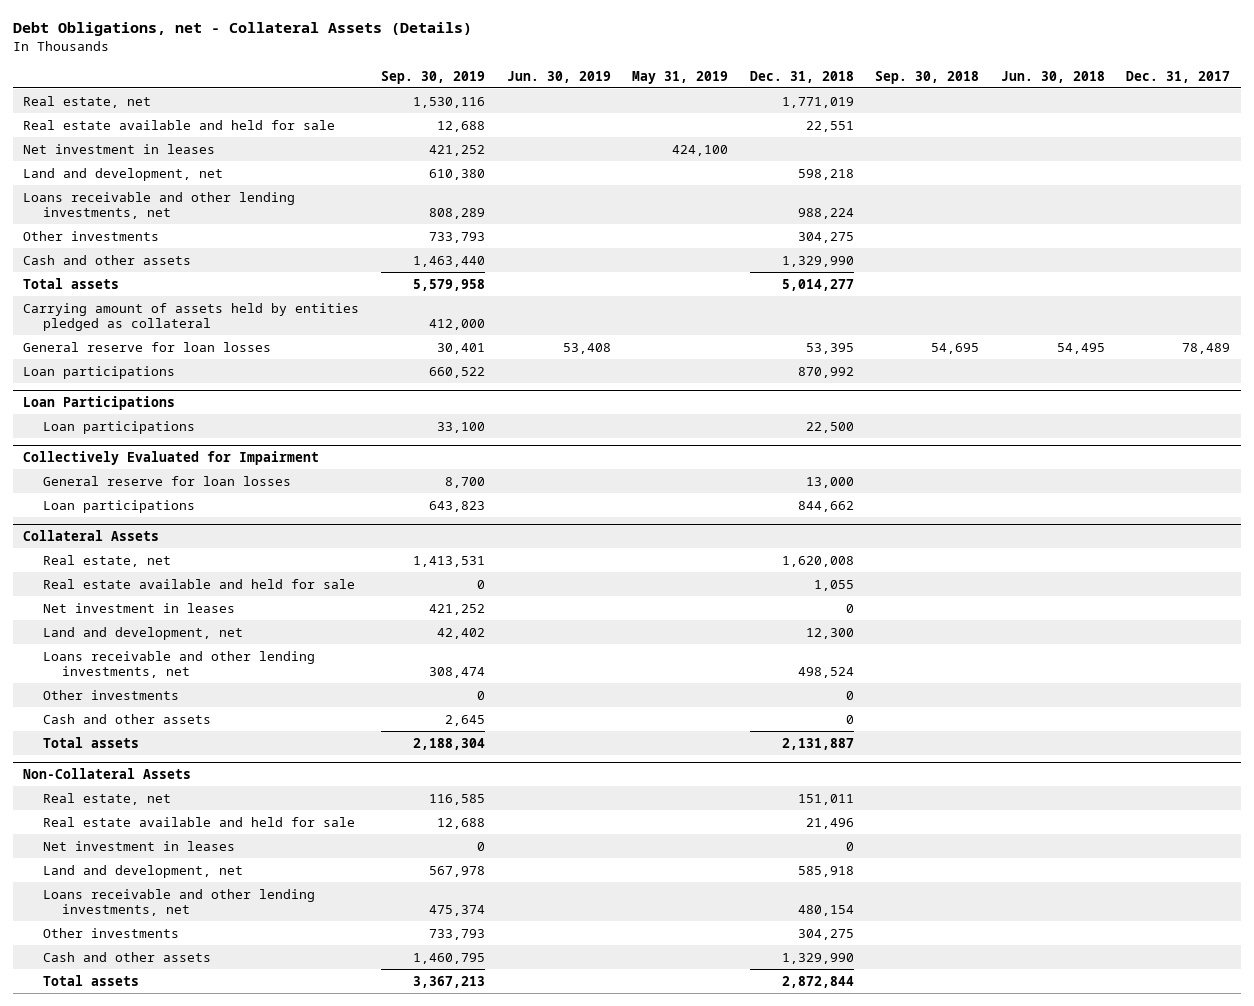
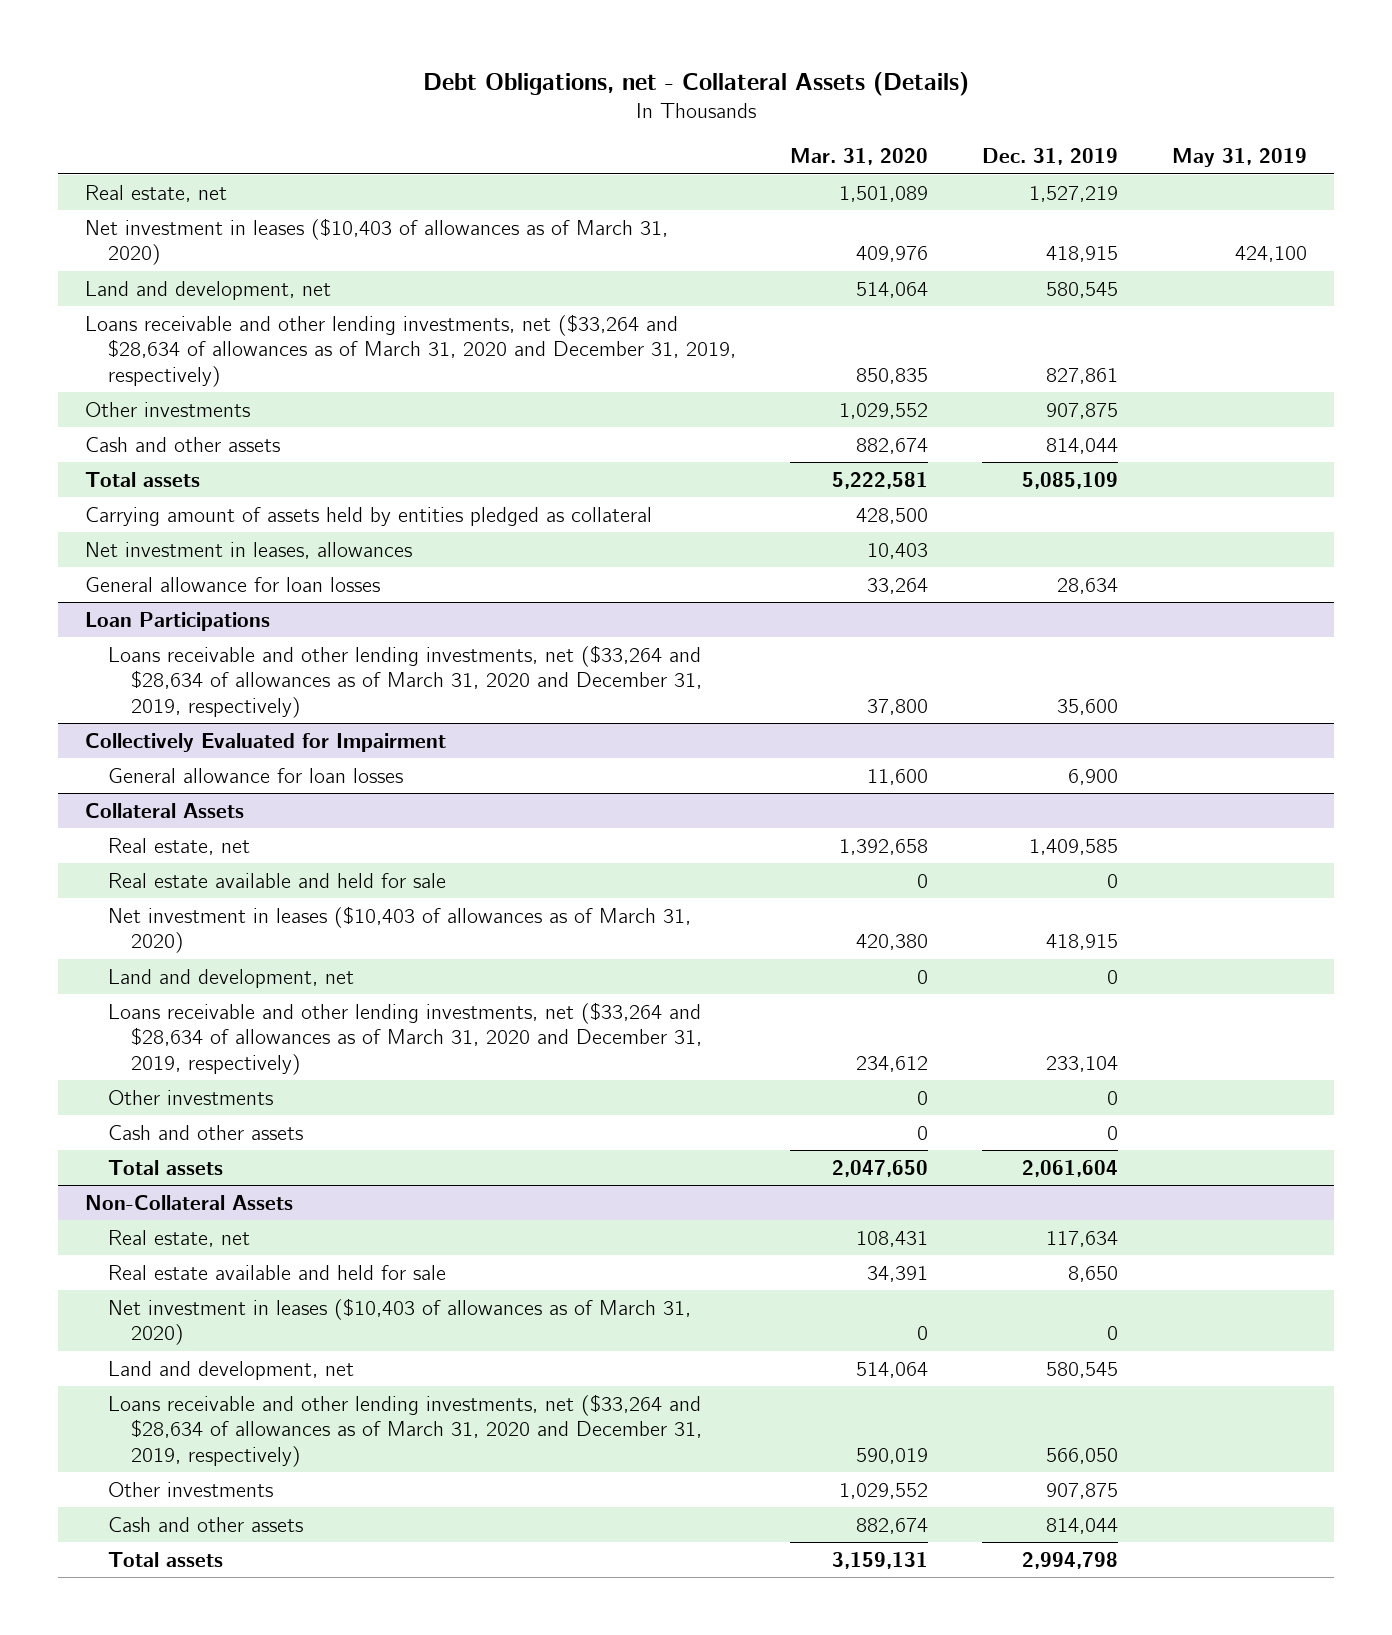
[380,70,485,84] Sep. 30, 2019 -> none
[506,70,611,83] Jun. 30, 2019 -> none
[749,70,854,83] Dec. 31, 2018 -> none
[875,70,980,84] Sep. 30, 2018 -> none
[1000,70,1105,83] Jun. 30, 2018 -> none
[1126,70,1231,83] Dec. 31, 2017 -> none
none -> [790,148,929,166] Mar. 31, 2020
none -> [982,148,1119,166] Dec. 31, 2019
[23,119,336,130] Real estate available and held for sale -> none
[23,143,216,154] Net investment in leases -> [85,217,669,266] Net investment in leases ($10,403 of allowances as of March 31, 2020)
[23,191,296,219] Loans receivable and other lending investments, net -> none
none -> [85,313,737,387] Loans receivable and other lending investments, net ($33,264 and $28,634 of allowances as of March 31, 2020 and December 31, 2019, respectively)
[23,365,176,379] Loan participations -> none
none -> [85,541,413,559] Net investment in leases, allowances
[23,341,272,352] General reserve for loan losses -> [85,576,381,592] General allowance for loan losses
[42,420,195,434] Loan participations -> [108,644,703,718] Loans receivable and other lending investments, net ($33,264 and $28,634 of allowances as of March 31, 2020 and December 31, 2019, respectively)
[42,499,195,513] Loan participations -> none
[42,475,291,486] General reserve for loan losses -> [108,767,404,783] General allowance for loan losses
[42,602,235,613] Net investment in leases -> [108,905,692,954] Net investment in leases ($10,403 of allowances as of March 31, 2020)
[42,650,315,678] Loans receivable and other lending investments, net -> none
none -> [108,1001,703,1075] Loans receivable and other lending investments, net ($33,264 and $28,634 of allowances as of March 31, 2020 and December 31, 2019, respectively)
[42,840,235,851] Net investment in leases -> [108,1297,692,1346] Net investment in leases ($10,403 of allowances as of March 31, 2020)
[42,888,315,916] Loans receivable and other lending investments, net -> none
none -> [108,1393,703,1467] Loans receivable and other lending investments, net ($33,264 and $28,634 of allowances as of March 31, 2020 and December 31, 2019, respectively)

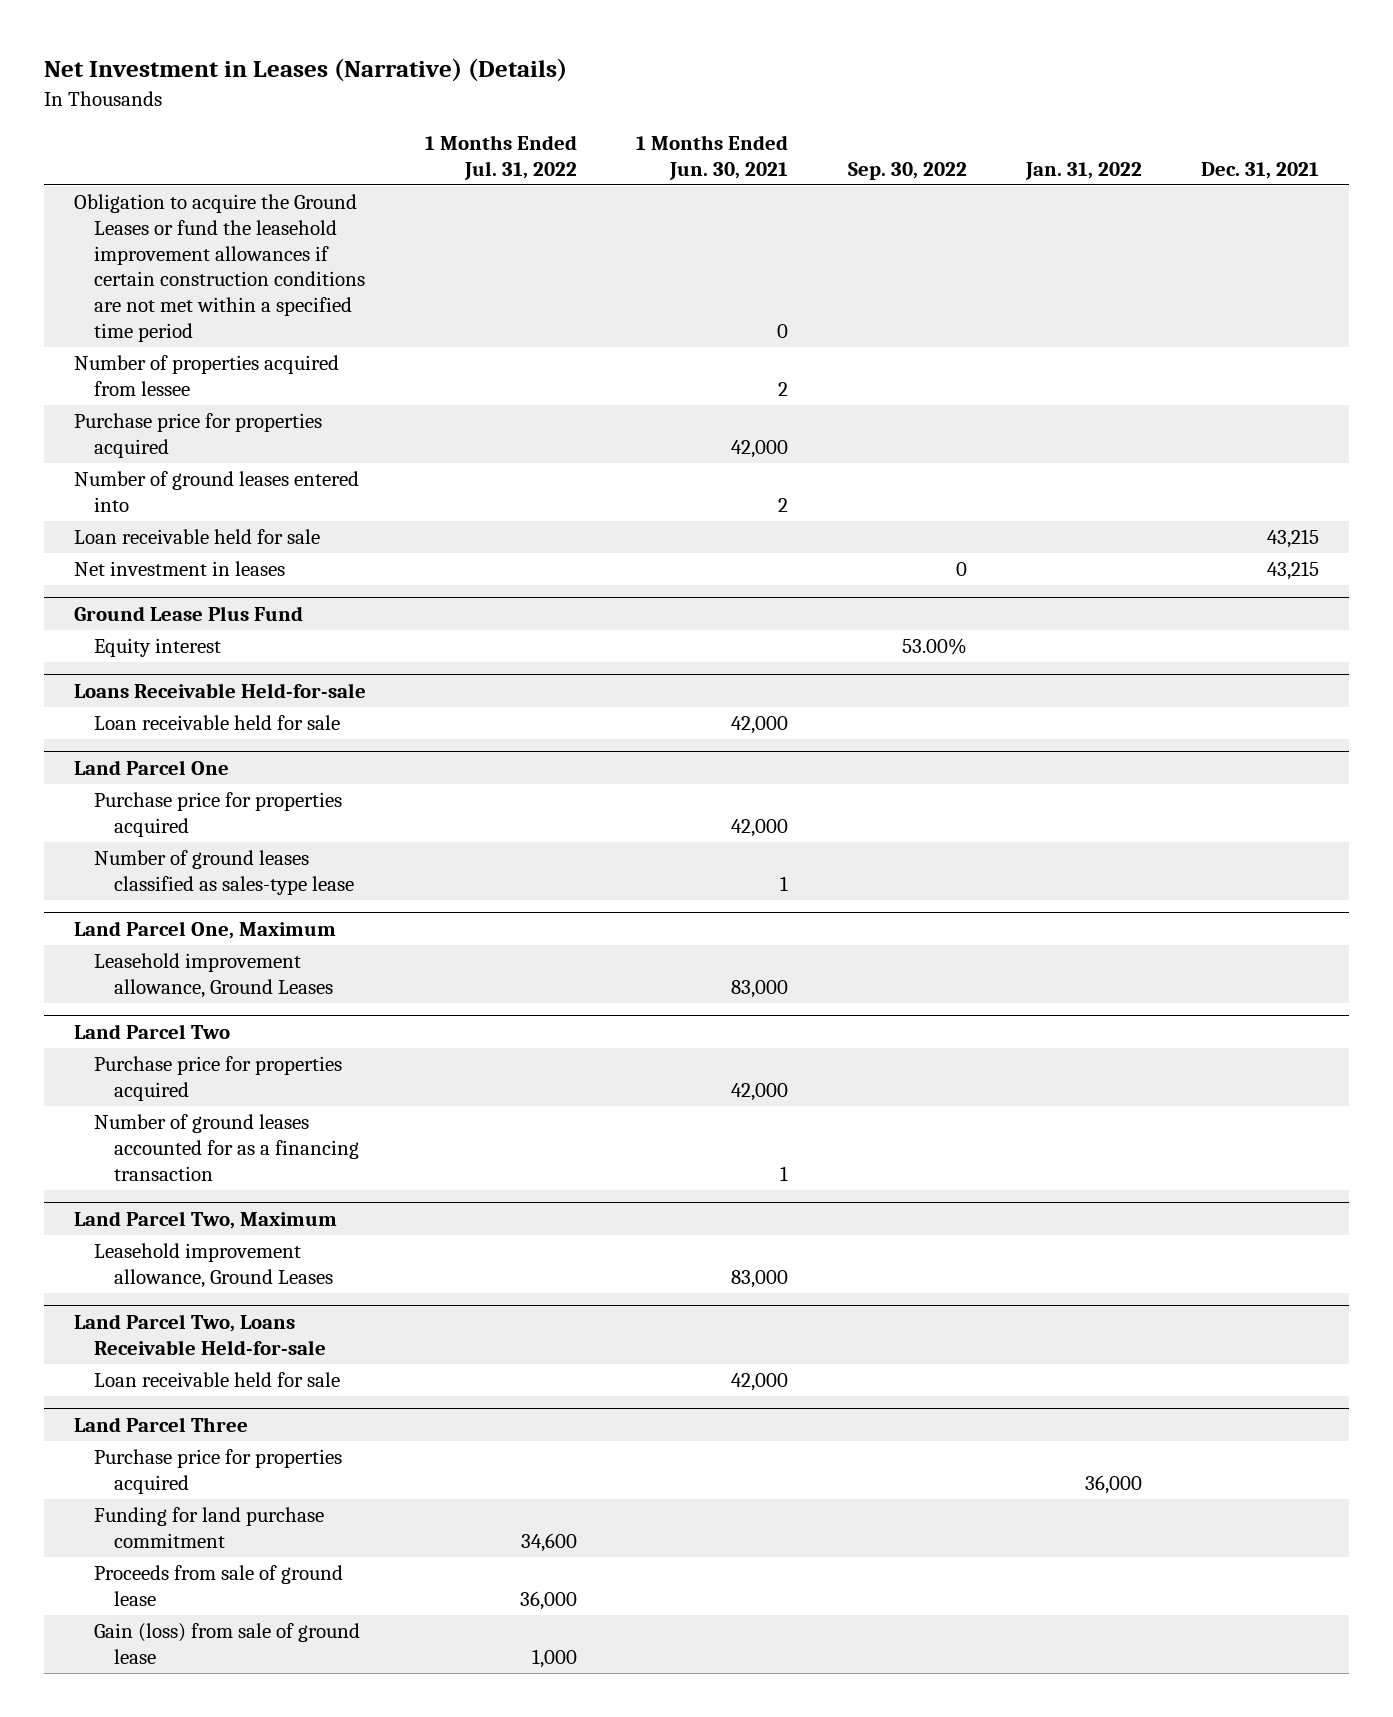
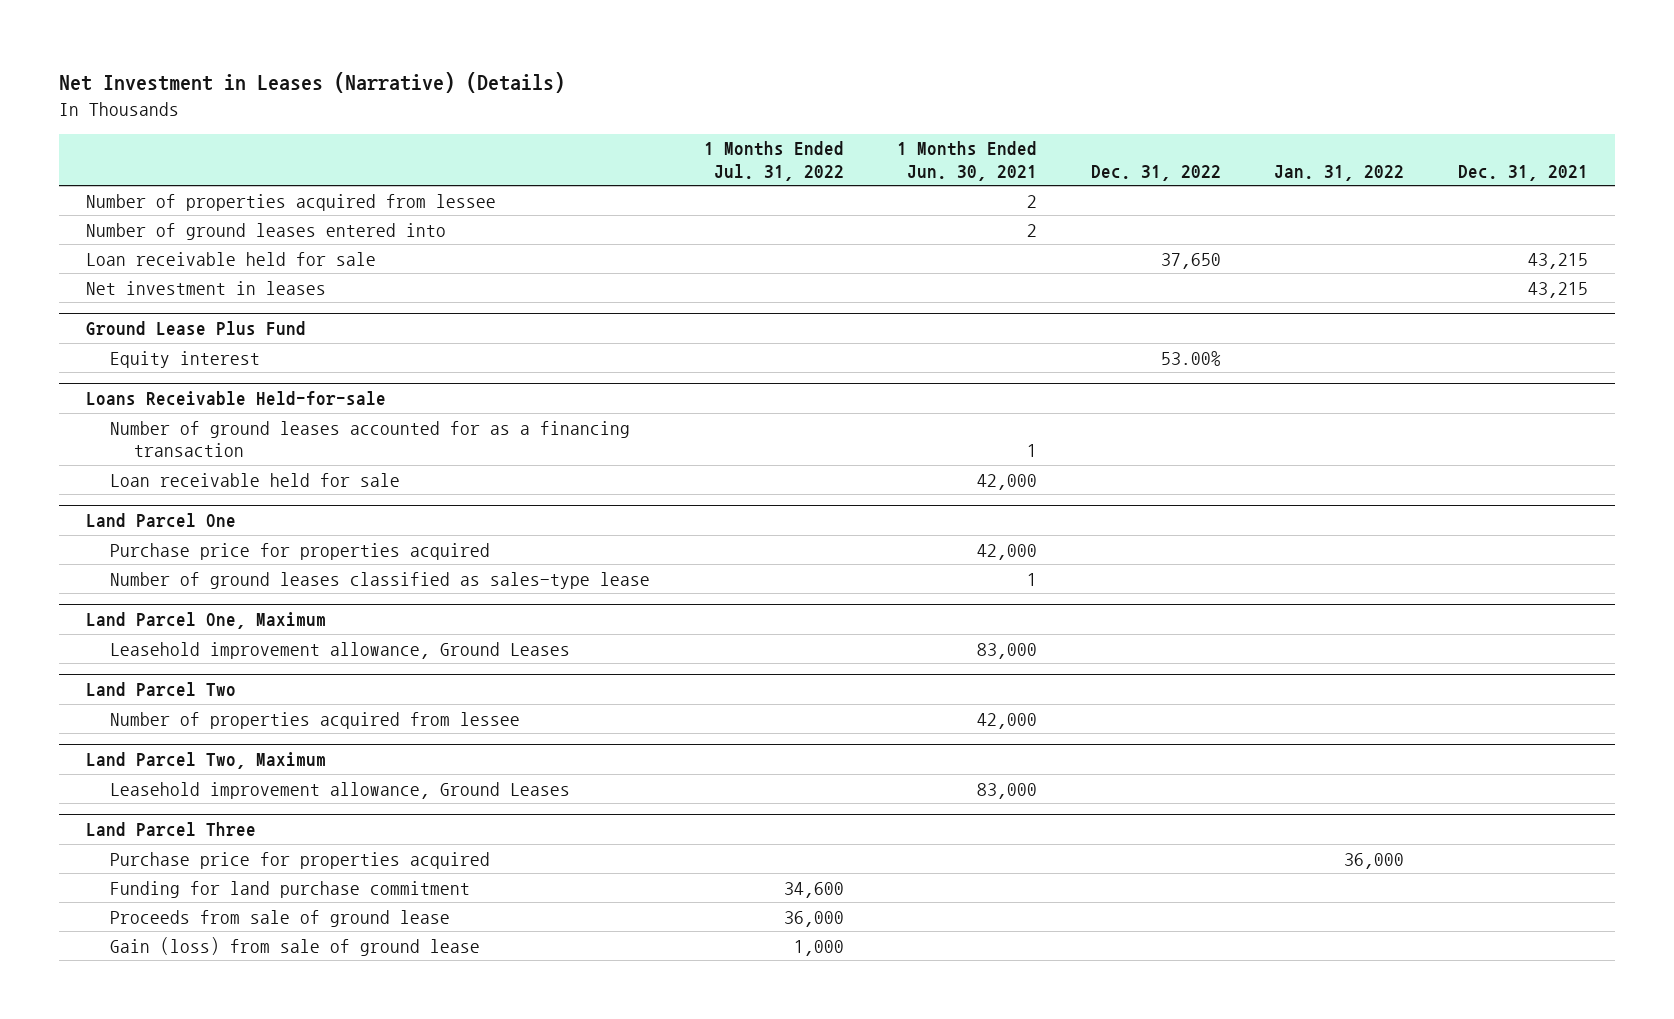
[847,161,967,180] Sep. 30, 2022 -> none
none -> [1090,164,1221,181] Dec. 31, 2022
[73,194,366,342] Obligation to acquire the Ground Leases or fund the leasehold improvement allowances if certain construction conditions are not met within a specified time period -> none
[73,413,322,458] Purchase price for properties acquired -> none
none -> [110,420,631,458] Number of ground leases accounted for as a financing transaction
[94,1056,343,1101] Purchase price for properties acquired -> none
[94,1114,360,1181] Number of ground leases accounted for as a financing transaction -> none
none -> [110,711,521,729] Number of properties acquired from lessee
[73,1314,327,1355] Land Parcel Two, Loans Receivable Held-for-sale -> none
[94,1372,341,1388] Loan receivable held for sale -> none

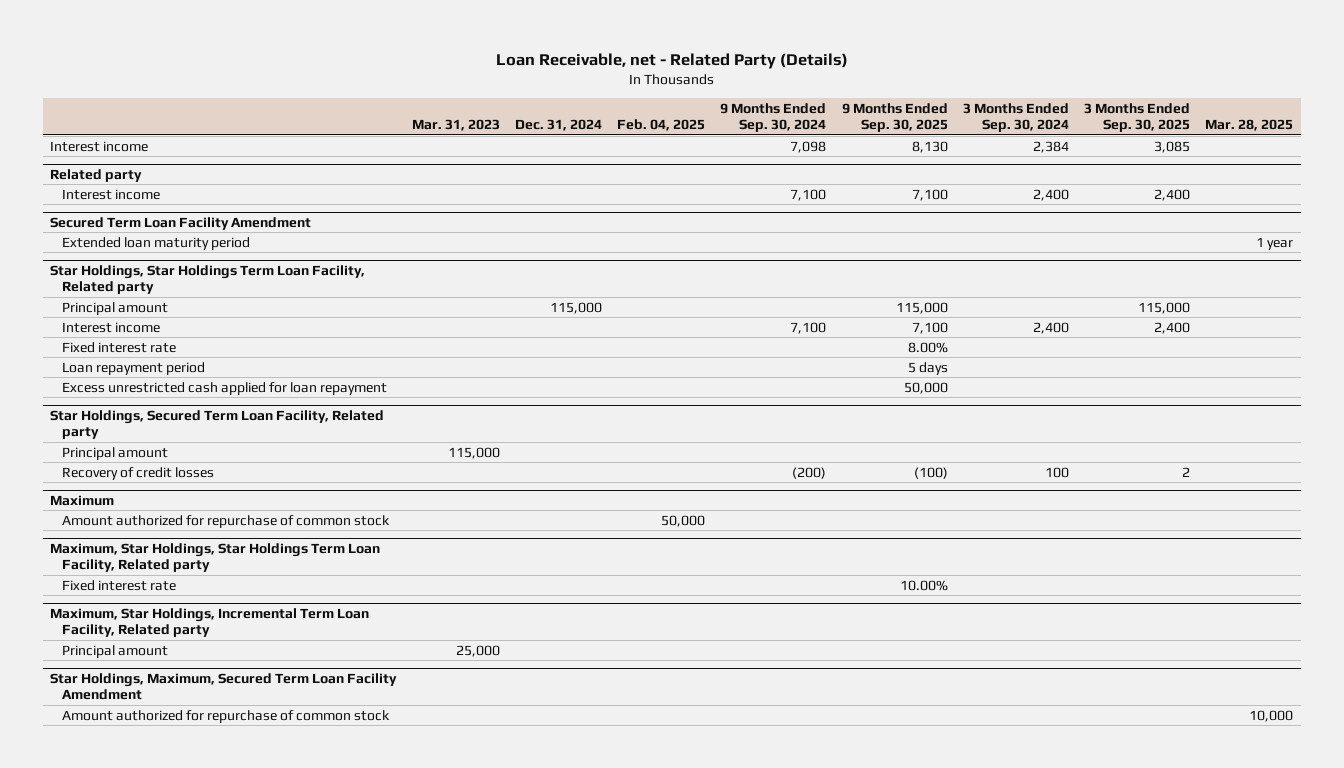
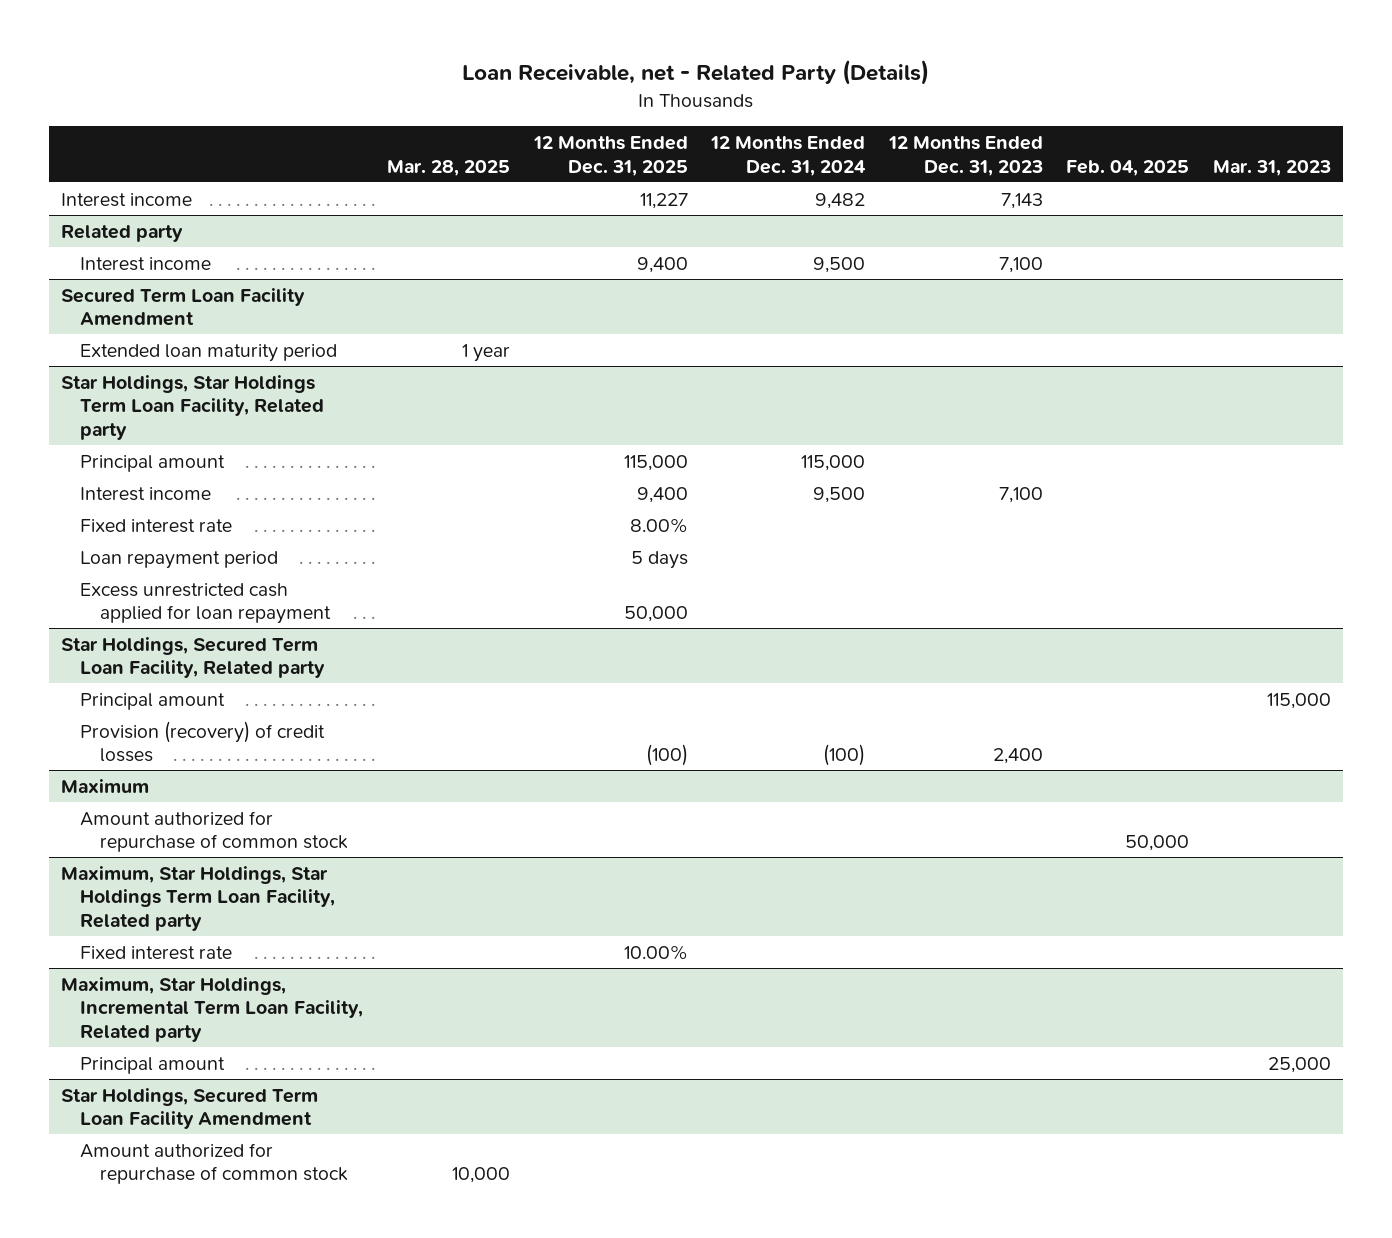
[514,119,602,132] Dec. 31, 2024 -> none
[720,102,827,133] 9 Months Ended Sep. 30, 2024 -> none
[841,102,948,133] 9 Months Ended Sep. 30, 2025 -> none
[962,102,1069,133] 3 Months Ended Sep. 30, 2024 -> none
[1084,102,1191,133] 3 Months Ended Sep. 30, 2025 -> none
none -> [532,135,688,176] 12 Months Ended Dec. 31, 2025
none -> [710,135,867,176] 12 Months Ended Dec. 31, 2024
none -> [887,135,1043,176] 12 Months Ended Dec. 31, 2023
[61,466,214,480] Recovery of credit losses -> [80,720,326,763] Provision (recovery) of credit losses
[50,672,398,701] Star Holdings, Maximum, Secured Term Loan Facility Amendment -> [61,1087,319,1130] Star Holdings, Secured Term Loan Facility Amendment

